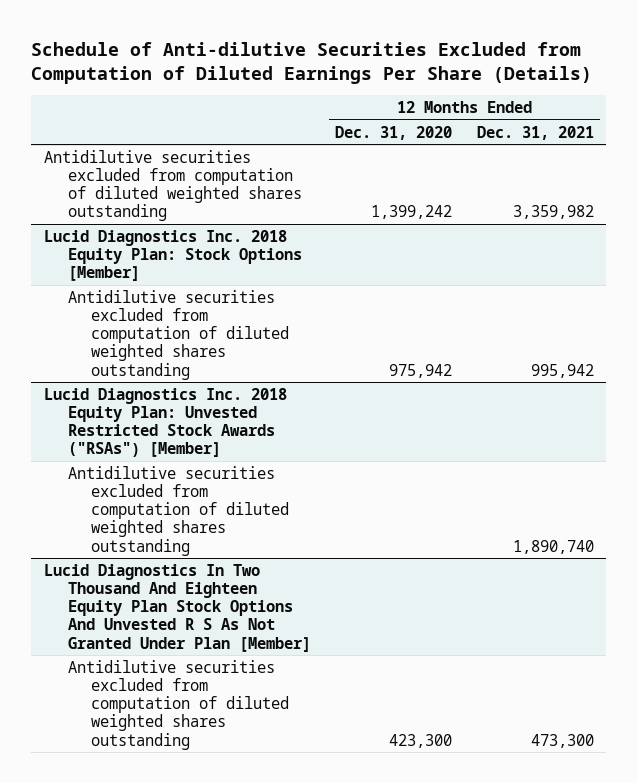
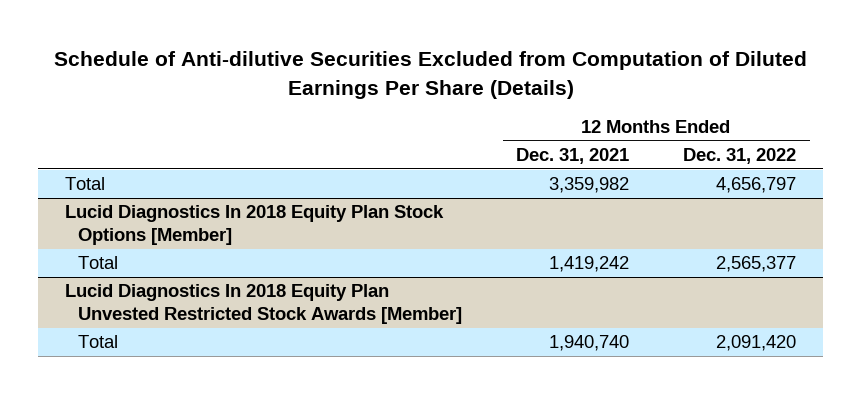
[335,125,453,140] Dec. 31, 2020 -> none
none -> [683,148,797,165] Dec. 31, 2022
[67,289,290,380] Antidilutive securities excluded from computation of diluted weighted shares outstanding -> none
[67,465,290,556] Antidilutive securities excluded from computation of diluted weighted shares outstanding -> none
[43,563,311,652] Lucid Diagnostics In Two Thousand And Eighteen Equity Plan Stock Options And Unvested R S As Not Granted Under Plan [Member] -> none
[67,659,290,750] Antidilutive securities excluded from computation of diluted weighted shares outstanding -> none
[43,149,302,222] Antidilutive securities excluded from computation of diluted weighted shares outstanding -> [64,177,105,191] Total
[43,229,302,282] Lucid Diagnostics Inc. 2018 Equity Plan: Stock Options [Member] -> [64,205,444,245] Lucid Diagnostics In 2018 Equity Plan Stock Options [Member]
none -> [78,256,119,270] Total
[43,387,287,458] Lucid Diagnostics Inc. 2018 Equity Plan: Unvested Restricted Stock Awards ("RSAs") [Member] -> [64,284,463,324] Lucid Diagnostics In 2018 Equity Plan Unvested Restricted Stock Awards [Member]
none -> [78,335,119,349] Total

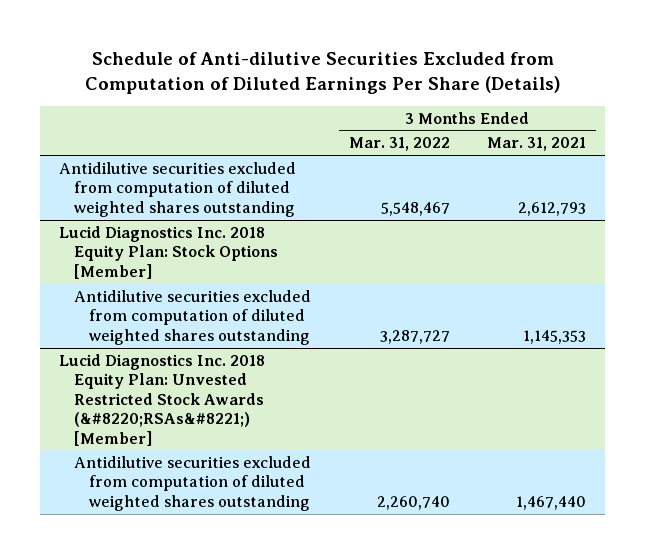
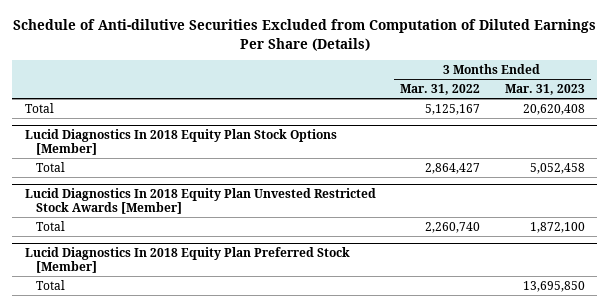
[487,137,587,152] Mar. 31, 2021 -> none
none -> [504,83,585,95] Mar. 31, 2023
[59,161,297,217] Antidilutive securities excluded from computation of diluted weighted shares outstanding -> none
[73,289,311,345] Antidilutive securities excluded from computation of diluted weighted shares outstanding -> none
none -> [24,102,54,113] Total
[59,225,278,279] Lucid Diagnostics Inc. 2018 Equity Plan: Stock Options [Member] -> [24,128,337,156] Lucid Diagnostics In 2018 Equity Plan Stock Options [Member]
none -> [36,161,66,172] Total
[59,353,266,446] Lucid Diagnostics Inc. 2018 Equity Plan: Unvested Restricted Stock Awards (&#8220;RSAs&#8221;) [Member] -> [24,187,376,215] Lucid Diagnostics In 2018 Equity Plan Unvested Restricted Stock Awards [Member]
[73,455,311,511] Antidilutive securities excluded from computation of diluted weighted shares outstanding -> [36,220,66,231] Total
none -> [24,246,350,274] Lucid Diagnostics In 2018 Equity Plan Preferred Stock [Member]
none -> [36,279,66,290] Total

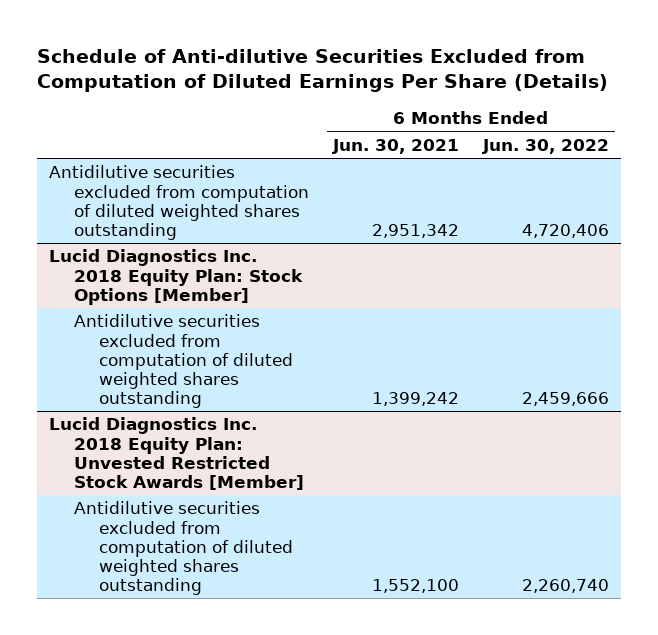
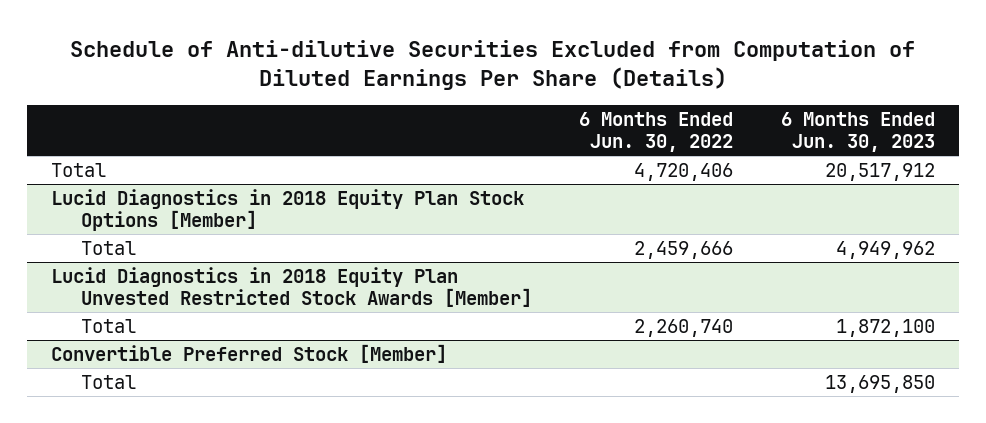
[332,139,460,155] Jun. 30, 2021 -> none
none -> [780,112,935,153] 6 Months Ended Jun. 30, 2023
[49,165,310,240] Antidilutive securities excluded from computation of diluted weighted shares outstanding -> [51,162,107,177] Total
[49,249,304,305] Lucid Diagnostics Inc. 2018 Equity Plan: Stock Options [Member] -> [51,188,525,231] Lucid Diagnostics in 2018 Equity Plan Stock Options [Member]
[74,314,294,409] Antidilutive securities excluded from computation of diluted weighted shares outstanding -> [80,240,136,255] Total
[49,417,305,490] Lucid Diagnostics Inc. 2018 Equity Plan: Unvested Restricted Stock Awards [Member] -> [51,266,532,307] Lucid Diagnostics in 2018 Equity Plan Unvested Restricted Stock Awards [Member]
[74,501,294,596] Antidilutive securities excluded from computation of diluted weighted shares outstanding -> [80,318,136,333] Total
none -> [51,343,448,363] Convertible Preferred Stock [Member]
none -> [80,374,136,389] Total

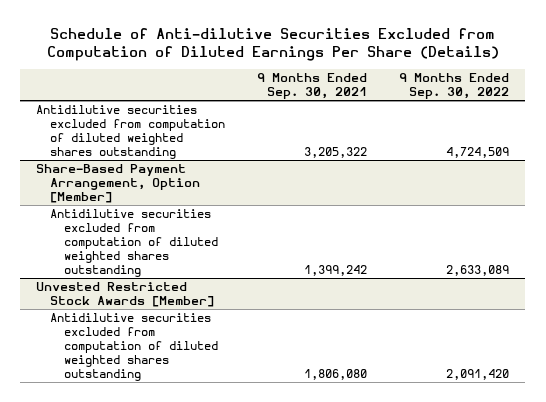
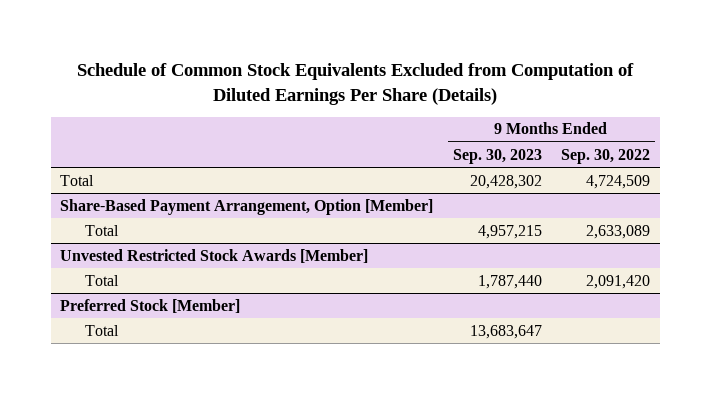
[46,27,499,62] Schedule of Anti-dilutive Securities Excluded from Computation of Diluted Earnings Per Share (Details) -> [77,62,635,105] Schedule of Common Stock Equivalents Excluded from Computation of Diluted Earnings Per Share (Details)
[257,72,368,99] 9 Months Ended Sep. 30, 2021 -> none
none -> [452,148,542,164] Sep. 30, 2023
[36,105,226,160] Antidilutive securities excluded from computation of diluted weighted shares outstanding -> [60,174,95,186] Total
[50,209,219,278] Antidilutive securities excluded from computation of diluted weighted shares outstanding -> [85,224,120,236] Total
[50,313,219,382] Antidilutive securities excluded from computation of diluted weighted shares outstanding -> [85,274,120,286] Total
none -> [60,298,241,313] Preferred Stock [Member]
none -> [85,324,120,336] Total

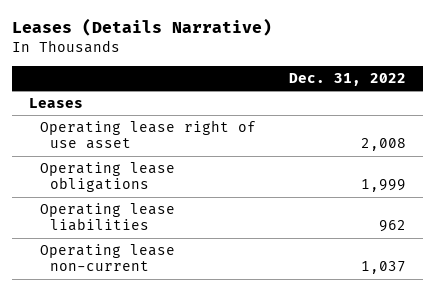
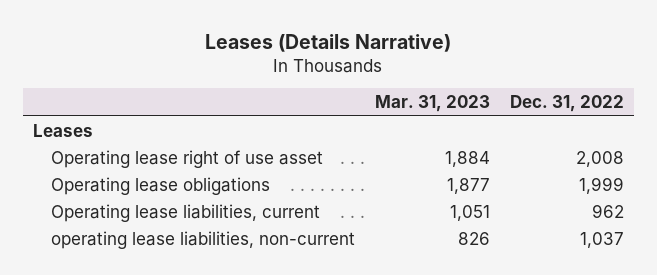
none -> [375,95,491,113] Mar. 31, 2023
[39,202,175,232] Operating lease liabilities -> [51,203,321,222] Operating lease liabilities, current
[39,243,175,272] Operating lease non-current -> [51,230,356,249] operating lease liabilities, non-current

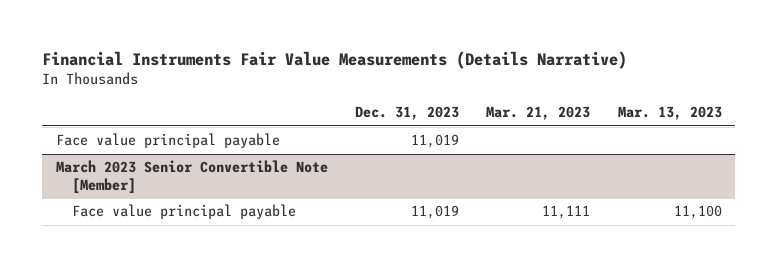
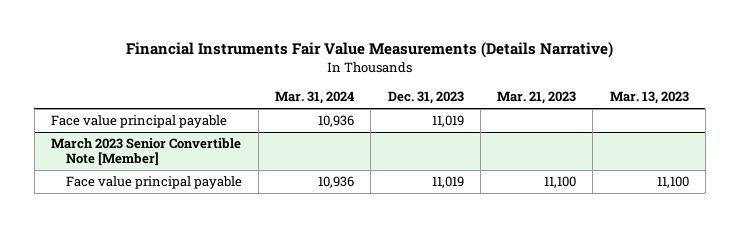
none -> [275,91,355,105] Mar. 31, 2024
[542,205,591,220] 11,111 -> [544,176,577,189] 11,100

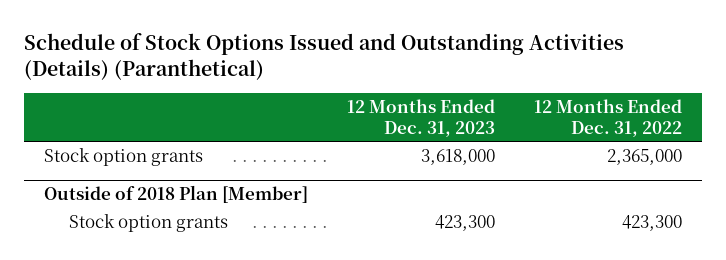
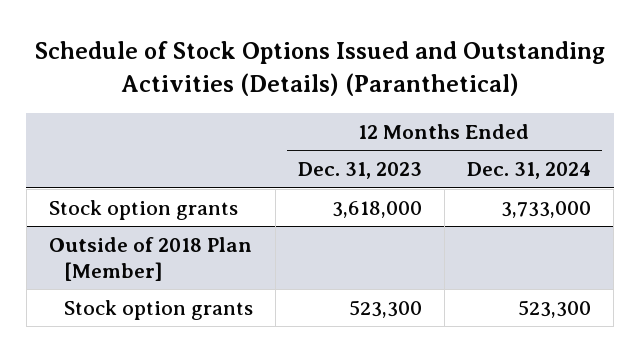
[534,98,683,137] 12 Months Ended Dec. 31, 2022 -> none
none -> [467,162,592,180] Dec. 31, 2024
[435,214,496,231] 423,300 -> [348,299,422,318] 523,300

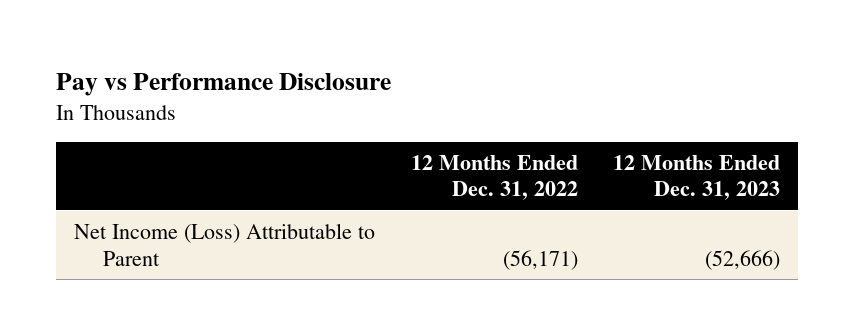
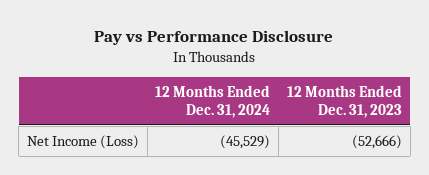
[410,154,578,201] 12 Months Ended Dec. 31, 2022 -> none
none -> [155,84,271,119] 12 Months Ended Dec. 31, 2024
[73,222,375,266] Net Income (Loss) Attributable to Parent -> [26,134,139,149] Net Income (Loss)

